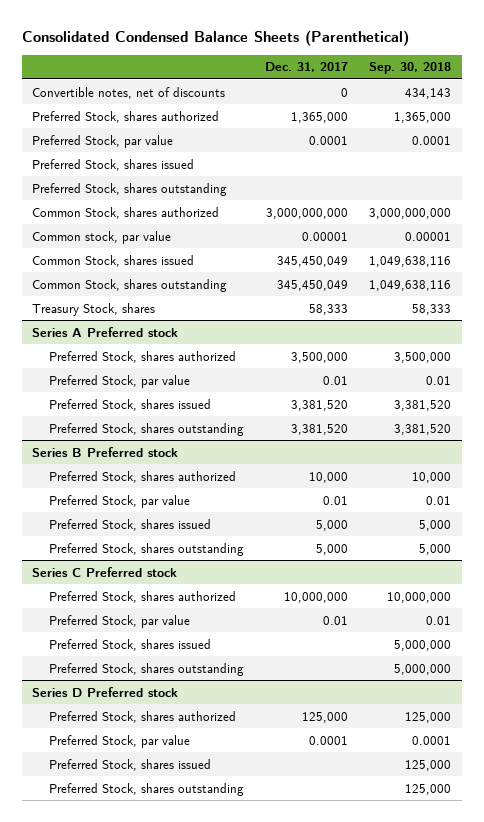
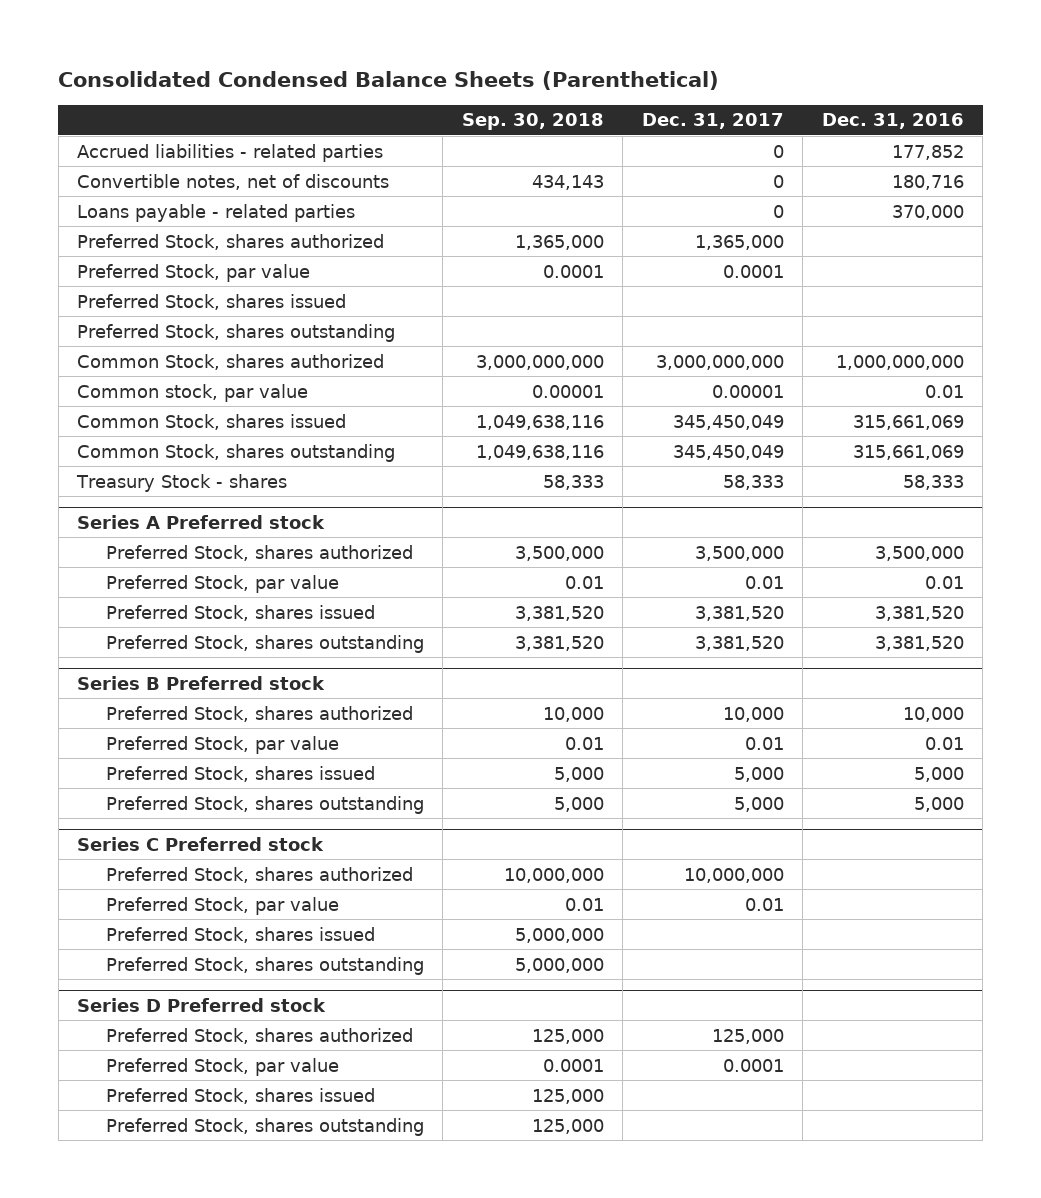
none -> [821,113,964,130] Dec. 31, 2016
none -> [77,143,384,162] Accrued liabilities - related parties
none -> [77,203,356,222] Loans payable - related parties
[32,302,156,316] Treasury Stock, shares -> [76,473,288,492] Treasury Stock - shares

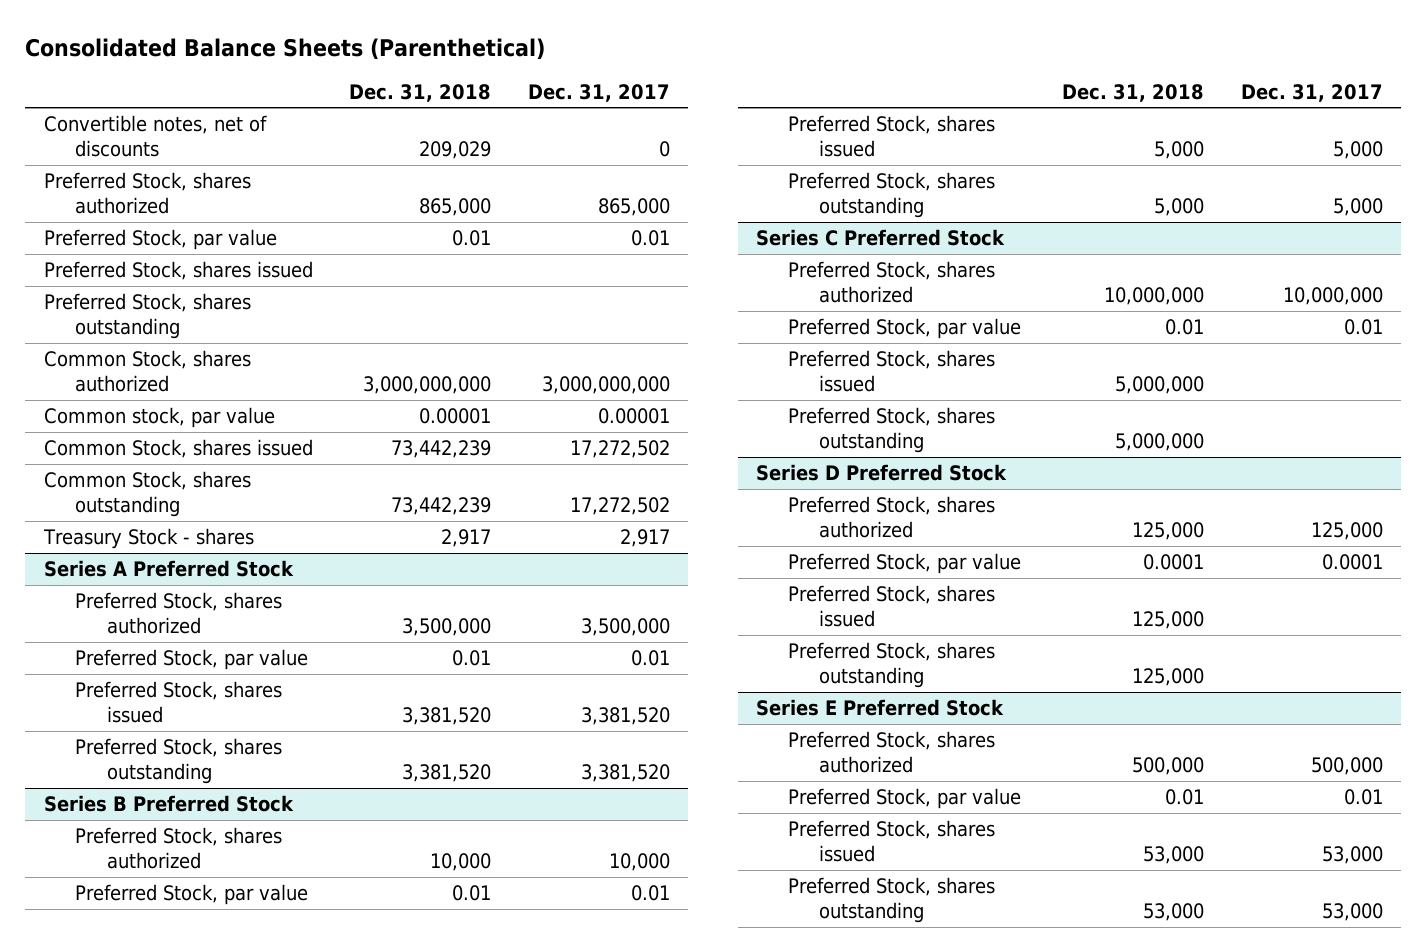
[58,70,720,90] Consolidated Condensed Balance Sheets (Parenthetical) -> [25,37,546,60] Consolidated Balance Sheets (Parenthetical)
[461,113,604,131] Sep. 30, 2018 -> none
[821,113,964,130] Dec. 31, 2016 -> none
none -> [349,83,492,102] Dec. 31, 2018
[77,143,384,162] Accrued liabilities - related parties -> none
[77,203,356,222] Loans payable - related parties -> none
[694,234,784,250] 1,365,000 -> [598,198,671,217] 865,000
[722,264,784,278] 0.0001 -> [631,230,671,247] 0.01
[672,414,784,430] 345,450,049 -> [570,440,671,459] 17,272,502
[672,444,784,460] 345,450,049 -> [570,497,671,516] 17,272,502
[722,474,784,490] 58,333 -> [620,529,671,548] 2,917
[77,515,326,530] Series A Preferred stock -> [43,560,294,578] Series A Preferred Stock
[77,676,326,691] Series B Preferred stock -> [43,795,294,813] Series B Preferred Stock
[77,837,325,852] Series C Preferred stock -> [756,229,1006,247] Series C Preferred Stock
[77,998,327,1013] Series D Preferred stock -> [756,464,1008,482] Series D Preferred Stock
none -> [756,699,1005,717] Series E Preferred Stock
none -> [787,731,995,774] Preferred Stock, shares authorized
none -> [787,788,1021,810] Preferred Stock, par value
none -> [787,820,995,863] Preferred Stock, shares issued
none -> [787,877,995,924] Preferred Stock, shares outstanding

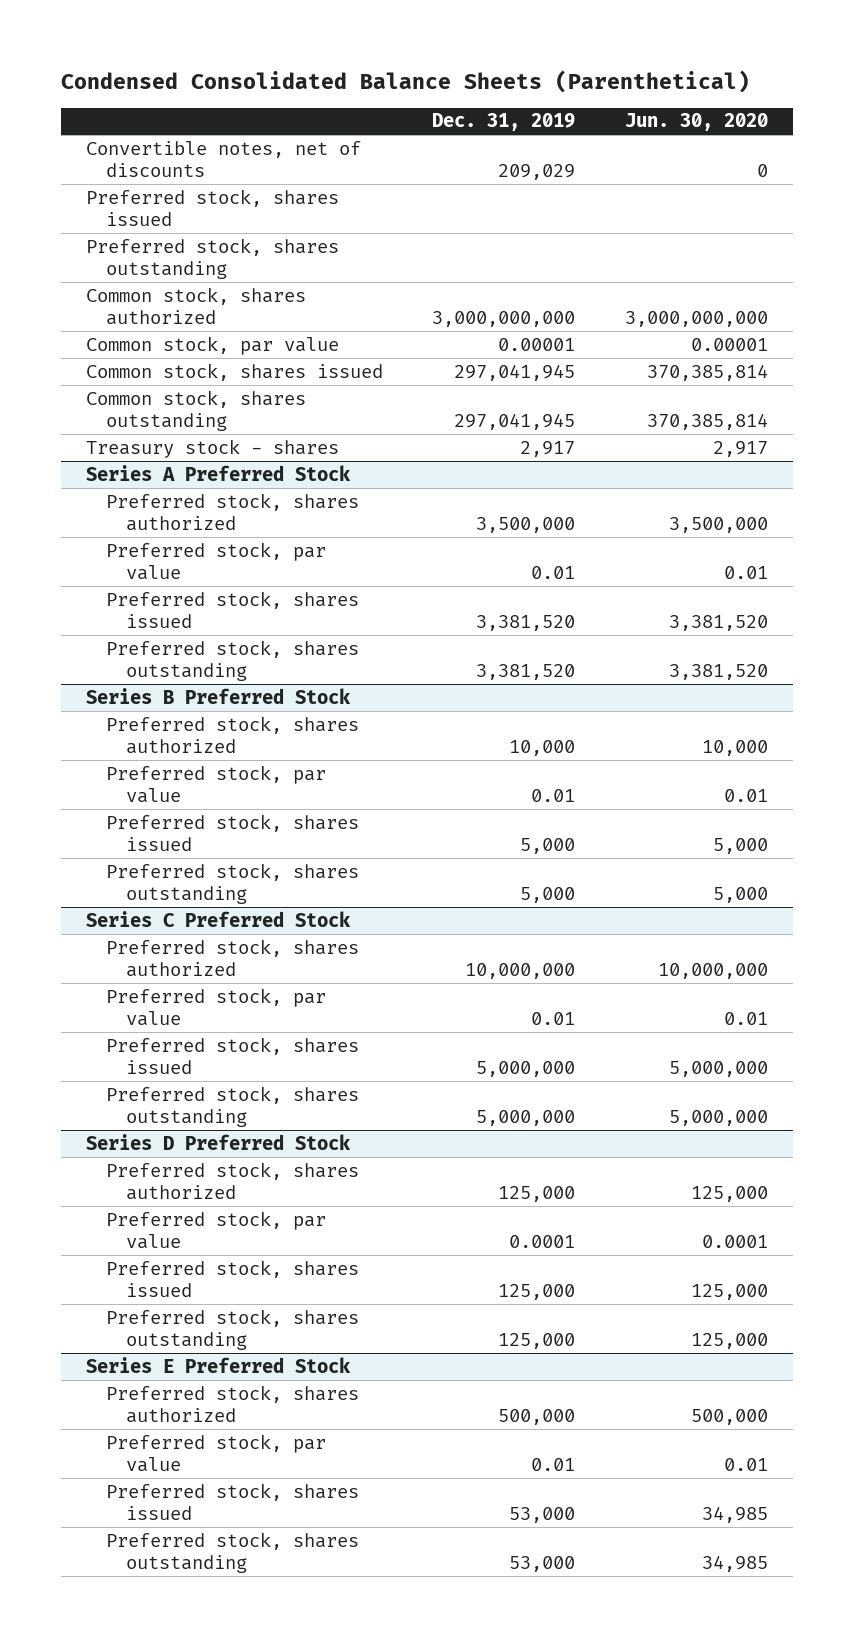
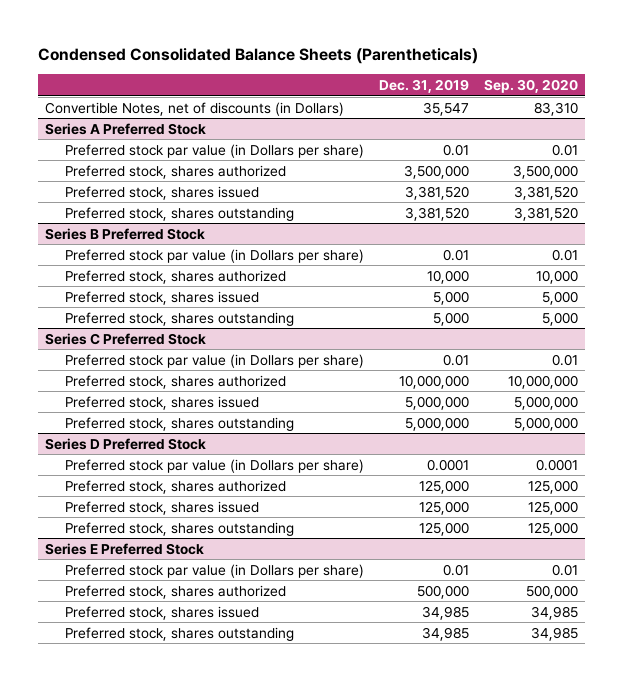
[60,70,750,94] Condensed Consolidated Balance Sheets (Parenthetical) -> [38,47,479,64] Condensed Consolidated Balance Sheets (Parentheticals)
[625,113,769,132] Jun. 30, 2020 -> none
none -> [483,78,578,93] Sep. 30, 2020
[85,188,339,226] Preferred stock, shares issued -> none
[85,237,339,279] Preferred stock, shares outstanding -> none
[85,286,306,325] Common stock, shares authorized -> none
[85,335,339,355] Common stock, par value -> none
[85,362,383,381] Common stock, shares issued -> none
[85,389,306,431] Common stock, shares outstanding -> none
[85,438,339,458] Treasury stock - shares -> none
[85,140,361,177] Convertible notes, net of discounts -> [45,101,345,116] Convertible Notes, net of discounts (in Dollars)
[498,163,576,180] 209,029 -> [423,101,470,116] 35,547
none -> [65,143,365,158] Preferred stock par value (in Dollars per share)
[105,541,326,580] Preferred stock, par value -> none
none -> [65,248,365,263] Preferred stock par value (in Dollars per share)
[105,764,326,803] Preferred stock, par value -> none
none -> [65,353,365,368] Preferred stock par value (in Dollars per share)
[105,987,326,1026] Preferred stock, par value -> none
none -> [65,458,365,473] Preferred stock par value (in Dollars per share)
[105,1210,326,1249] Preferred stock, par value -> none
none -> [65,563,365,578] Preferred stock par value (in Dollars per share)
[105,1433,326,1472] Preferred stock, par value -> none
[509,1506,576,1523] 53,000 -> [422,605,470,620] 34,985
[509,1555,576,1572] 53,000 -> [422,626,470,641] 34,985

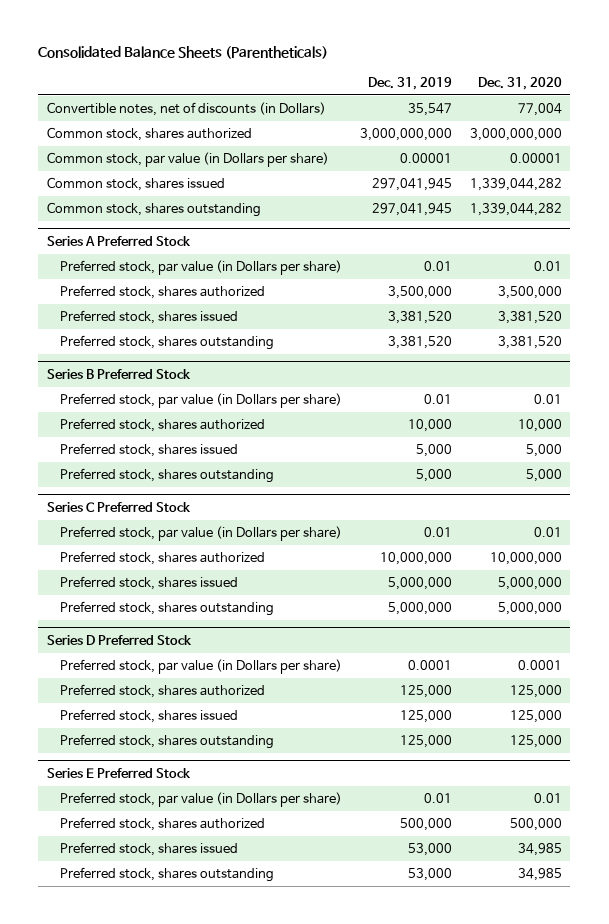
[38,47,479,64] Condensed Consolidated Balance Sheets (Parentheticals) -> [38,46,329,60] Consolidated Balance Sheets (Parentheticals)
[483,78,578,93] Sep. 30, 2020 -> none
none -> [477,76,562,90] Dec. 31, 2020
[45,101,345,116] Convertible Notes, net of discounts (in Dollars) -> [46,101,326,116] Convertible notes, net of discounts (in Dollars)
none -> [46,126,252,141] Common stock, shares authorized
none -> [46,151,329,167] Common stock, par value (in Dollars per share)
none -> [46,176,225,191] Common stock, shares issued
none -> [46,201,261,217] Common stock, shares outstanding
[65,143,365,158] Preferred stock par value (in Dollars per share) -> [59,259,342,275] Preferred stock, par value (in Dollars per share)
[65,248,365,263] Preferred stock par value (in Dollars per share) -> [59,392,342,408] Preferred stock, par value (in Dollars per share)
[65,353,365,368] Preferred stock par value (in Dollars per share) -> [59,525,342,541] Preferred stock, par value (in Dollars per share)
[65,458,365,473] Preferred stock par value (in Dollars per share) -> [59,658,342,674] Preferred stock, par value (in Dollars per share)
[65,563,365,578] Preferred stock par value (in Dollars per share) -> [59,791,342,807] Preferred stock, par value (in Dollars per share)
[422,605,470,620] 34,985 -> [407,842,452,856] 53,000
[422,626,470,641] 34,985 -> [407,867,452,881] 53,000

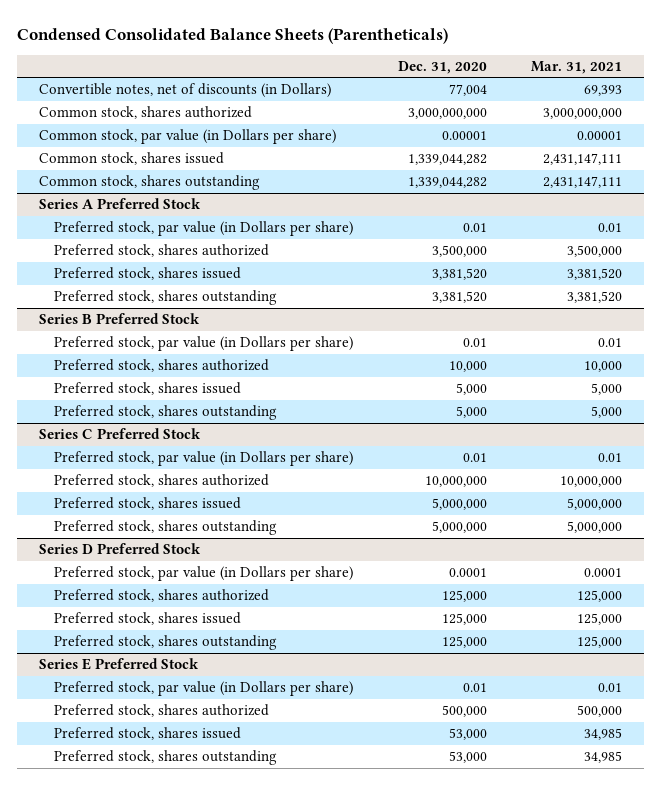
[38,46,329,60] Consolidated Balance Sheets (Parentheticals) -> [16,27,448,44] Condensed Consolidated Balance Sheets (Parentheticals)
[367,76,452,90] Dec. 31, 2019 -> none
none -> [530,60,622,74] Mar. 31, 2021
[517,842,562,856] 34,985 -> [448,728,487,741] 53,000
[517,867,562,881] 34,985 -> [448,751,487,764] 53,000

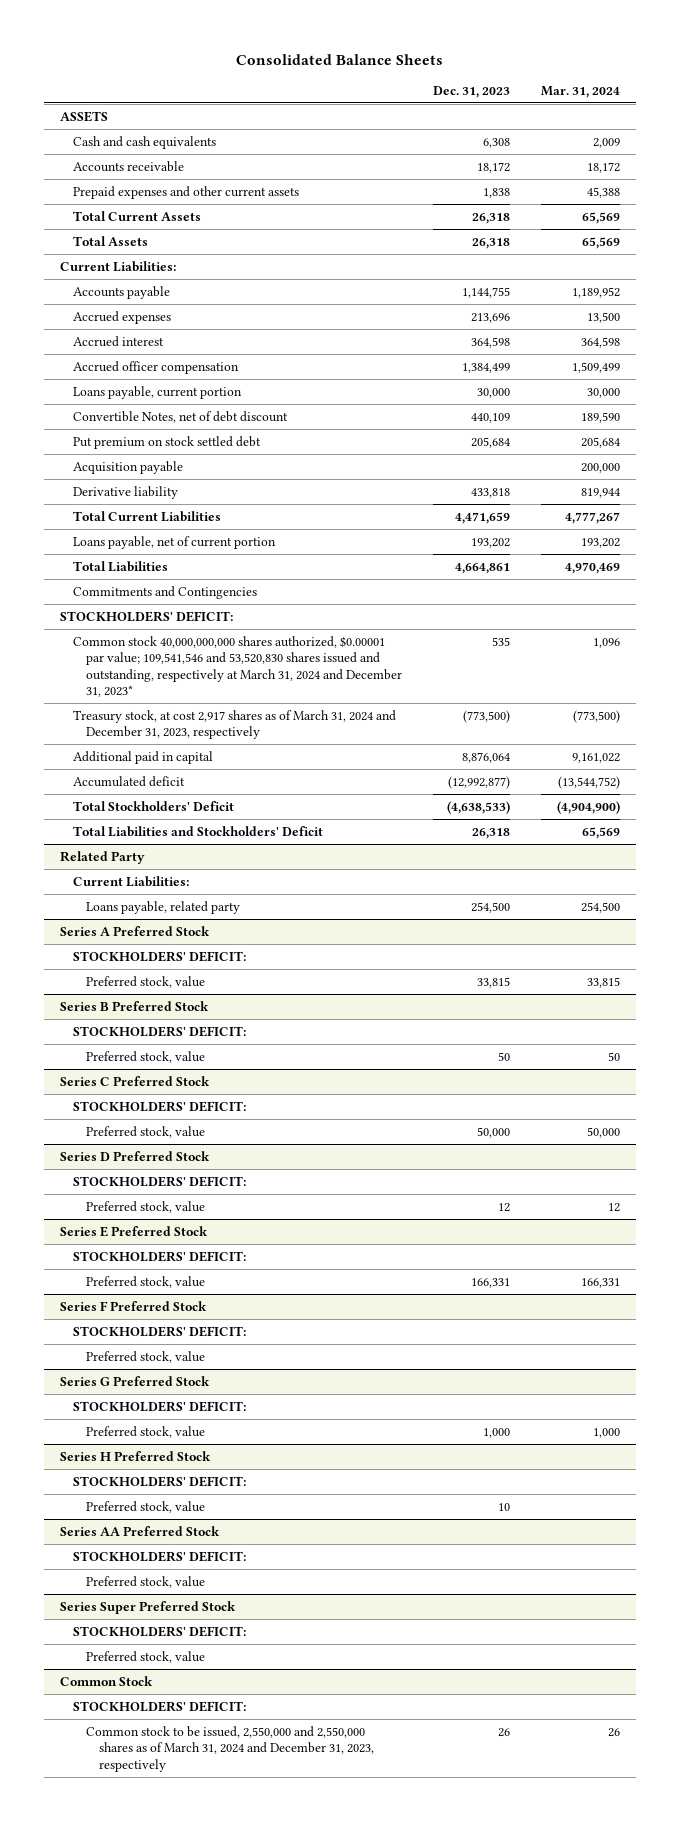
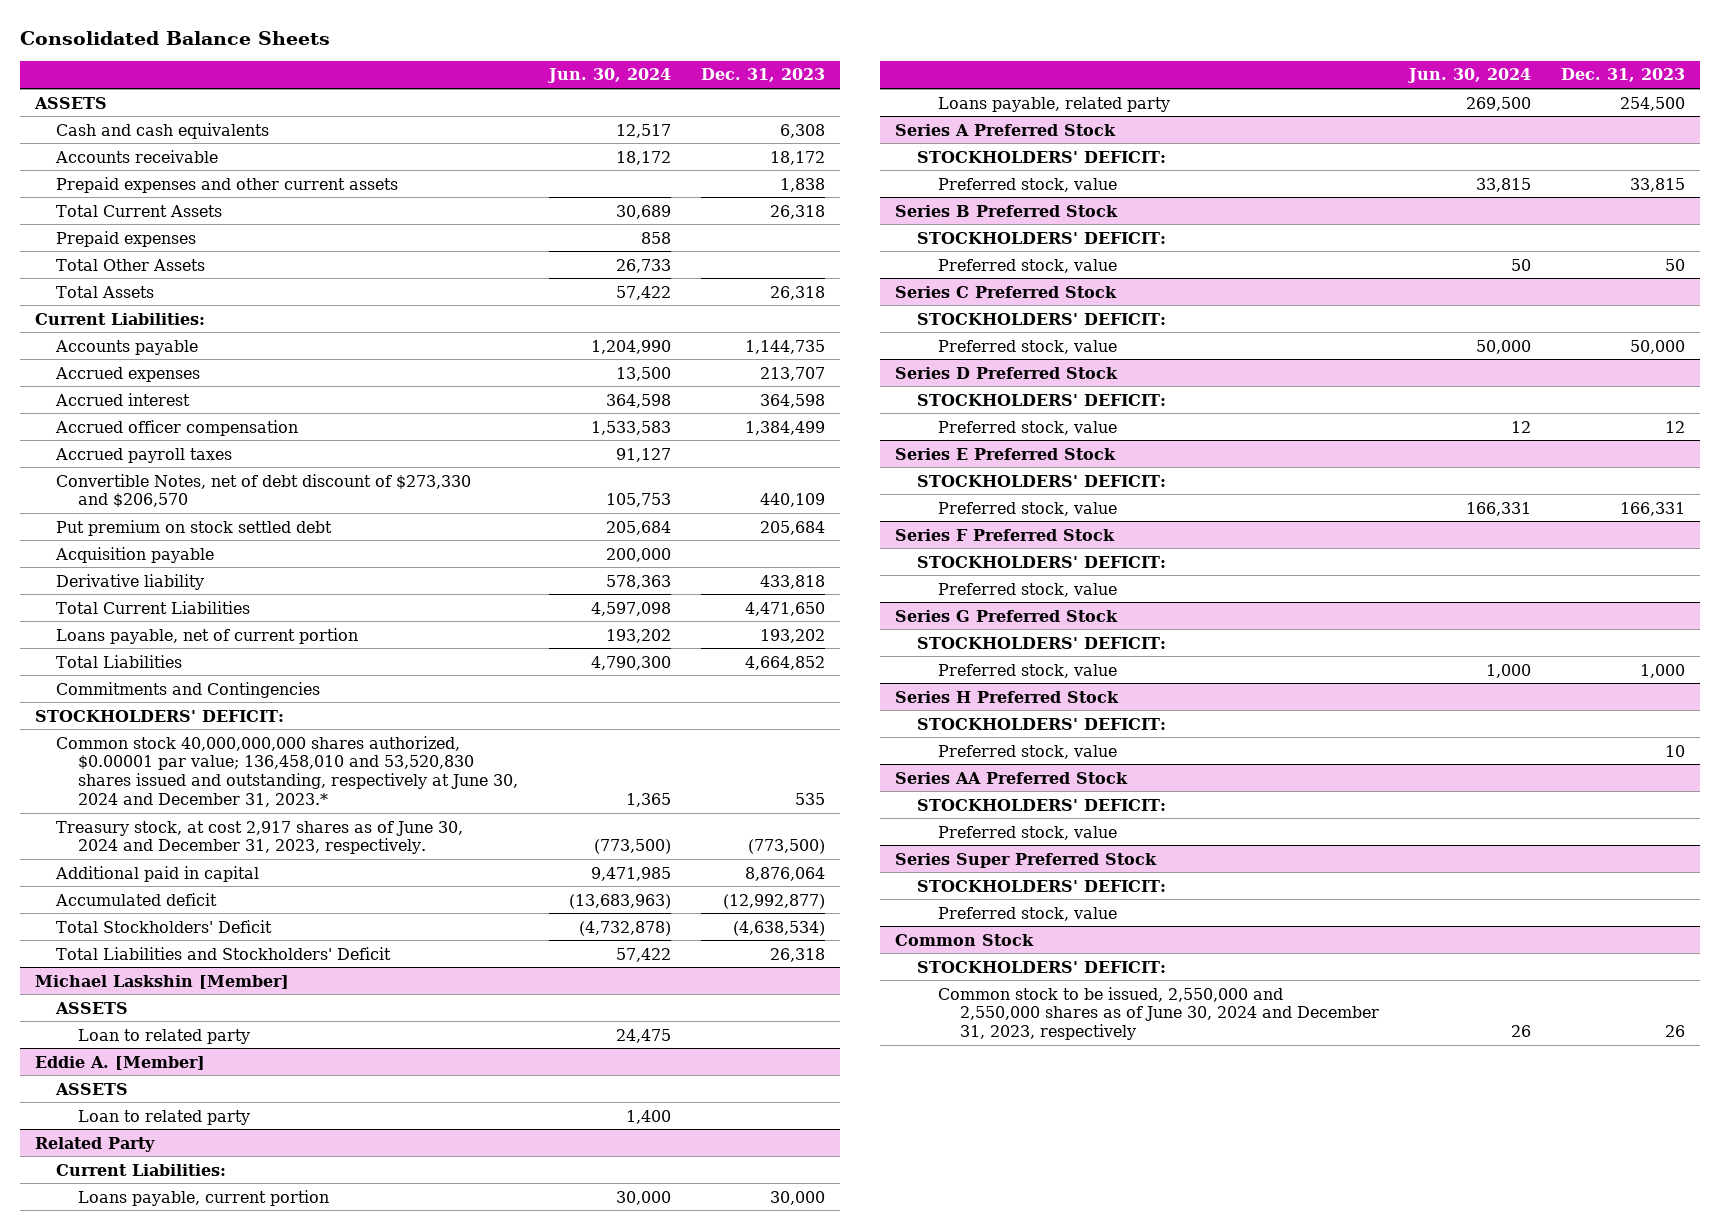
[541,86,621,99] Mar. 31, 2024 -> none
none -> [546,68,671,84] Jun. 30, 2024
none -> [56,230,197,247] Prepaid expenses
none -> [56,258,206,271] Total Other Assets
[462,286,511,298] 1,144,755 -> [744,339,825,354] 1,144,735
[471,312,511,323] 213,696 -> [759,366,825,381] 213,707
[73,385,243,399] Loans payable, current portion -> none
none -> [55,447,233,463] Accrued payroll taxes
[73,410,289,423] Convertible Notes, net of debt discount -> [56,473,472,509] Convertible Notes, net of debt discount of $273,330 and $206,570
[455,511,511,524] 4,471,659 -> [744,601,825,616] 4,471,650
[455,562,511,574] 4,664,861 -> [744,655,825,670] 4,664,852
[73,635,403,698] Common stock 40,000,000,000 shares authorized, $0.00001 par value; 109,541,546 and 53,520,830 shares issued and outstanding, respectively at March 31, 2024 and December 31, 2023* -> [56,735,519,807] Common stock 40,000,000,000 shares authorized, $0.00001 par value; 136,458,010 and 53,520,830 shares issued and outstanding, respectively at June 30, 2024 and December 31, 2023.*
[73,709,397,740] Treasury stock, at cost 2,917 shares as of March 31, 2024 and December 31, 2023, respectively -> [56,820,464,855] Treasury stock, at cost 2,917 shares as of June 30, 2024 and December 31, 2023, respectively.
[447,800,511,814] (4,638,533) -> [732,920,825,936] (4,638,534)
none -> [34,974,289,989] Michael Laskshin [Member]
none -> [55,1001,129,1014] ASSETS
none -> [78,1028,251,1044] Loan to related party
none -> [34,1055,205,1070] Eddie A. [Member]
none -> [55,1082,129,1095] ASSETS
none -> [78,1109,251,1125] Loan to related party
none -> [78,1189,330,1206] Loans payable, current portion
[86,1725,375,1772] Common stock to be issued, 2,550,000 and 2,550,000 shares as of March 31, 2024 and December 31, 2023, respectively -> [938,986,1380,1041] Common stock to be issued, 2,550,000 and 2,550,000 shares as of June 30, 2024 and December 31, 2023, respectively

